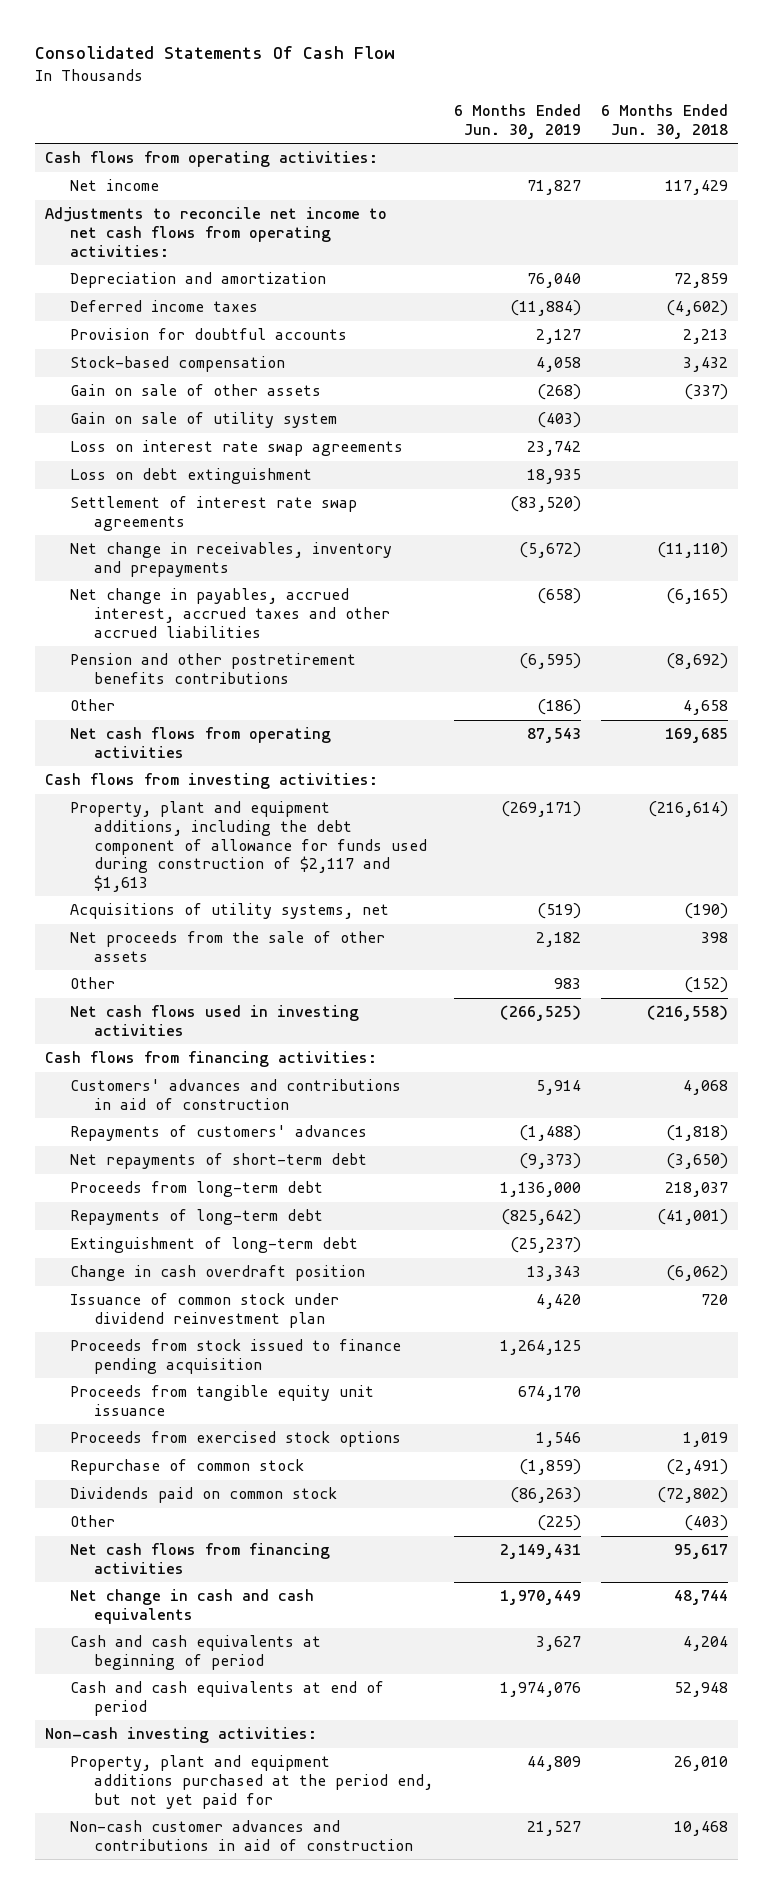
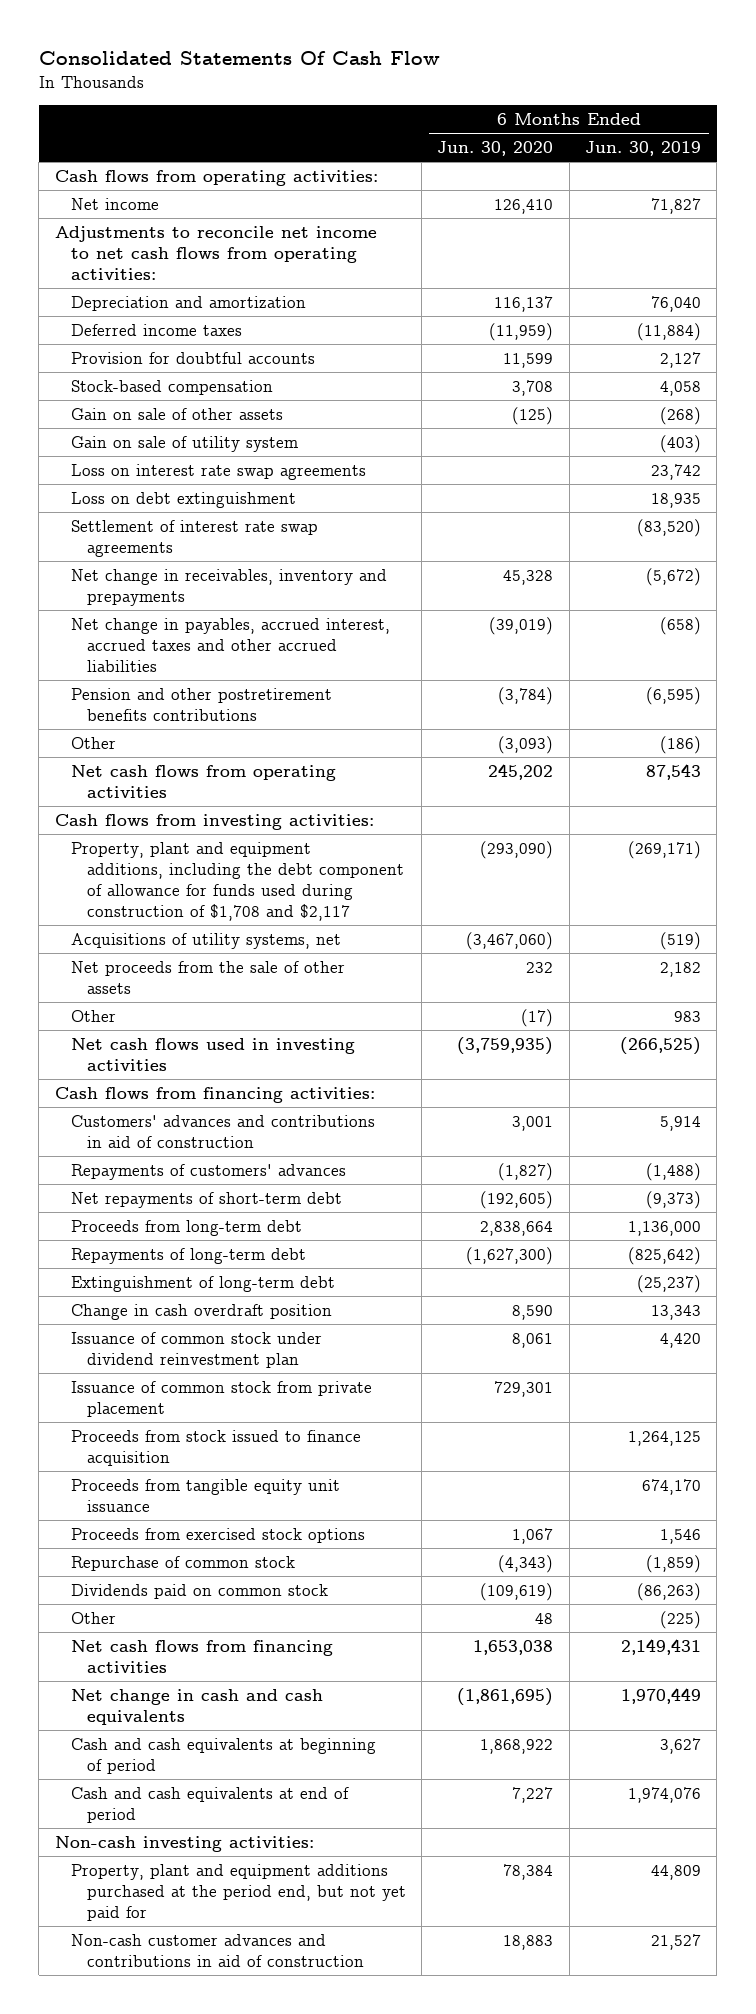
[601,103,729,139] 6 Months Ended Jun. 30, 2018 -> none
none -> [437,140,554,156] Jun. 30, 2020
[69,801,428,893] Property, plant and equipment additions, including the debt component of allowance for funds used during construction of $2,117 and $1,613 -> [70,841,404,921] Property, plant and equipment additions, including the debt component of allowance for funds used during construction of $1,708 and $2,117
none -> [70,1380,372,1417] Issuance of common stock from private placement
[69,1339,401,1375] Proceeds from stock issued to finance pending acquisition -> [70,1429,361,1466] Proceeds from stock issued to finance acquisition

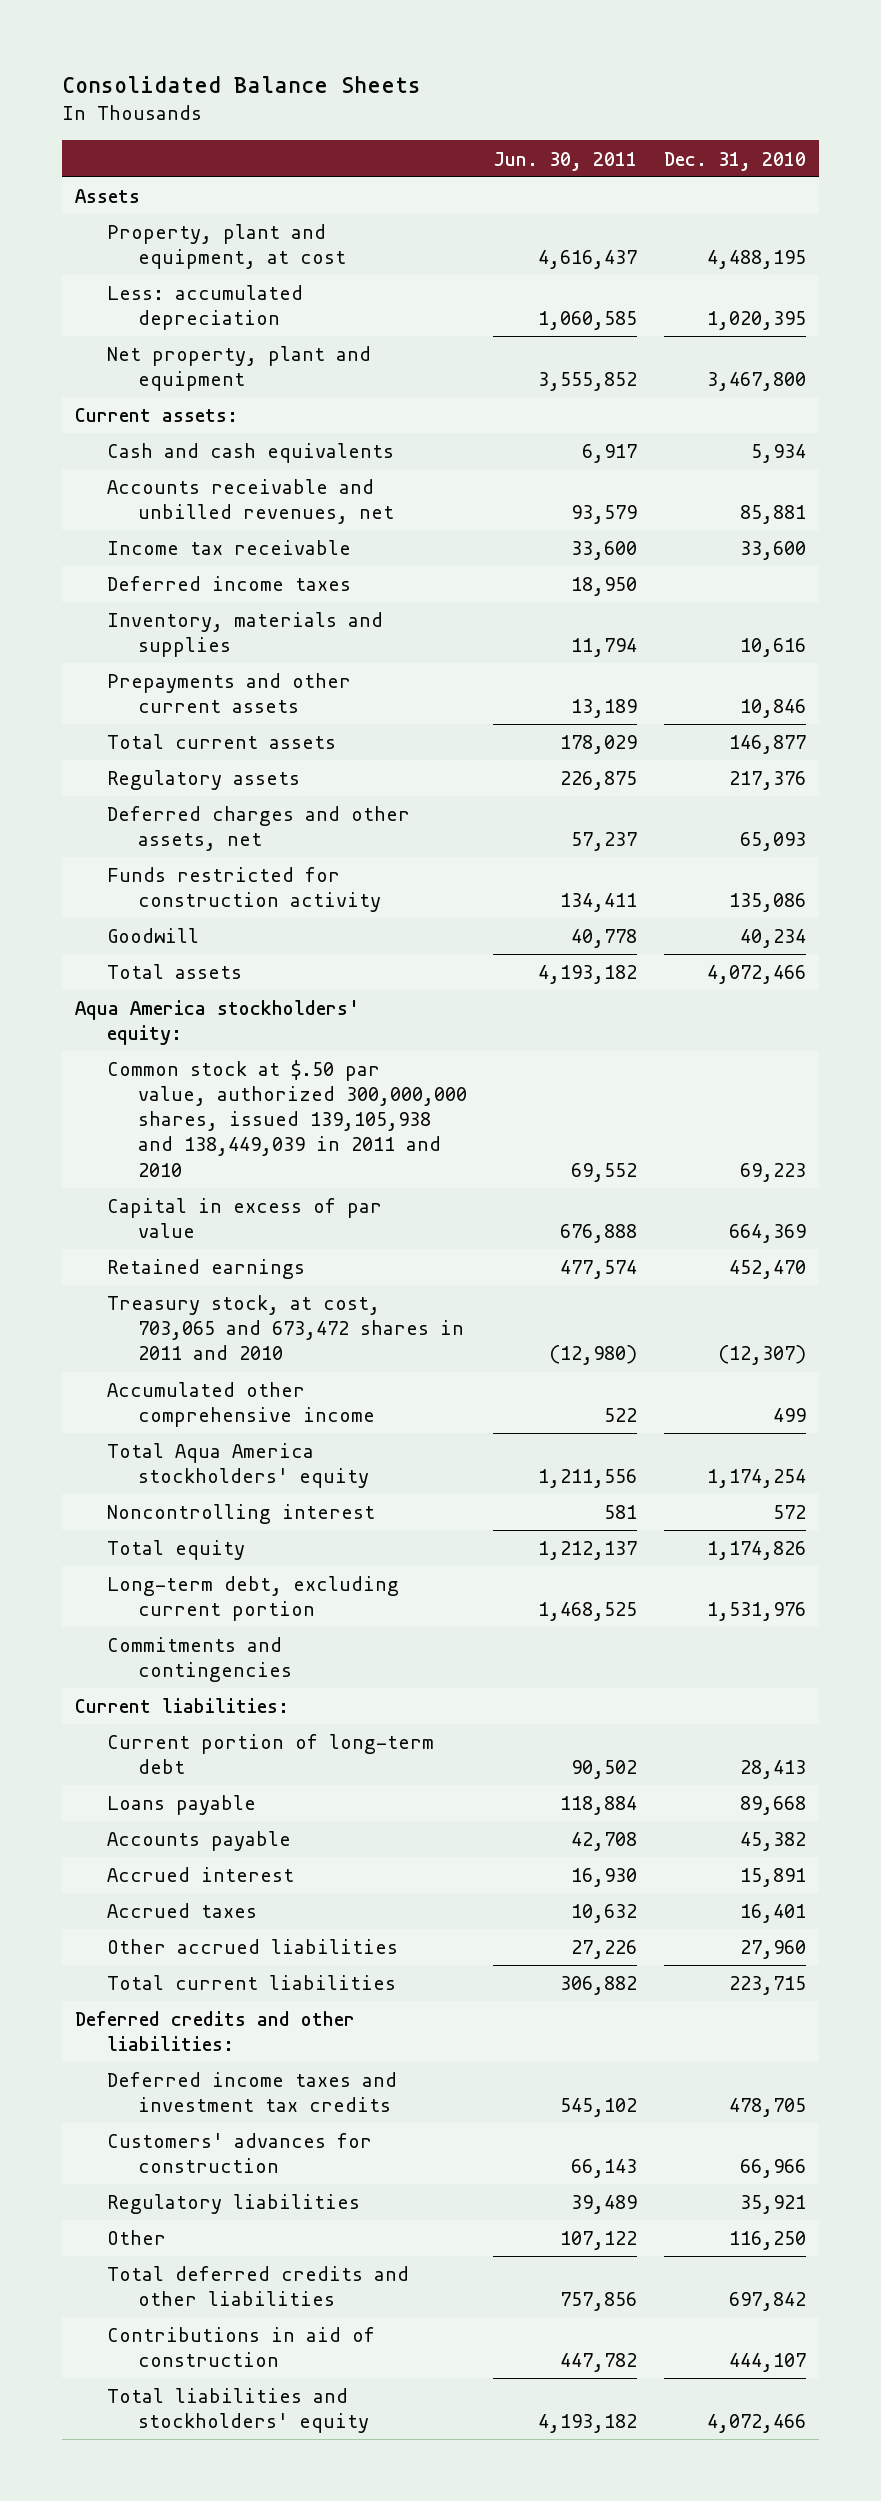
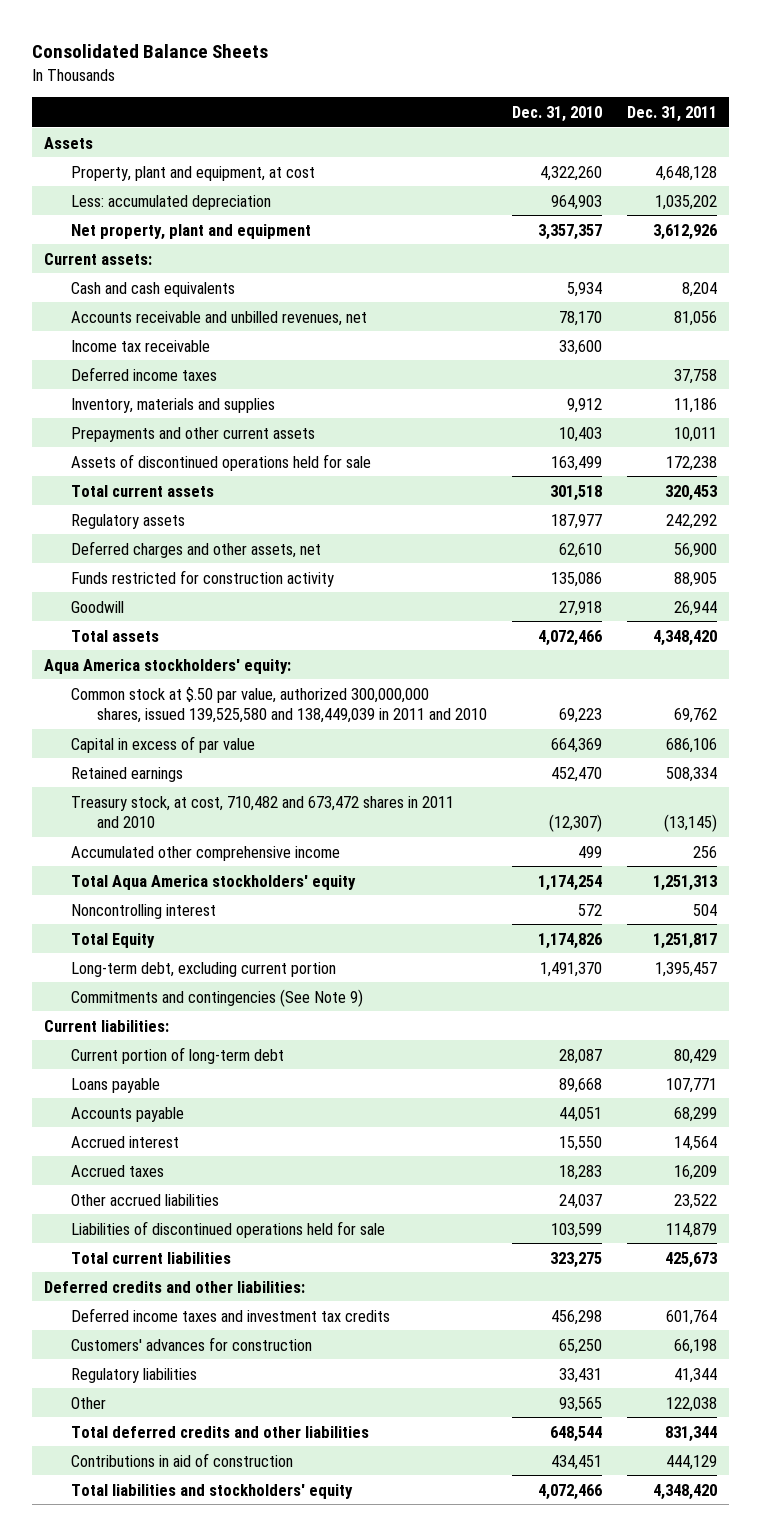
[493,151,638,171] Jun. 30, 2011 -> none
none -> [627,105,718,122] Dec. 31, 2011
[706,250,806,270] 4,488,195 -> [540,165,603,181] 4,322,260
[706,311,806,331] 1,020,395 -> [551,194,603,210] 964,903
[706,372,806,392] 3,467,800 -> [538,223,603,240] 3,357,357
[739,505,806,525] 85,881 -> [559,310,603,326] 78,170
[739,638,806,658] 10,616 -> [567,397,603,413] 9,912
[739,699,806,719] 10,846 -> [559,426,603,442] 10,403
none -> [70,453,371,471] Assets of discontinued operations held for sale
[728,735,806,755] 146,877 -> [550,484,603,501] 301,518
[728,771,806,791] 217,376 -> [551,513,603,529] 187,977
[739,832,806,852] 65,093 -> [559,542,603,558] 62,610
[739,929,806,949] 40,234 -> [559,600,603,616] 27,918
[106,1060,467,1177] Common stock at $.50 par value, authorized 300,000,000 shares, issued 139,105,938 and 138,449,039 in 2011 and 2010 -> [70,686,488,724] Common stock at $.50 par value, authorized 300,000,000 shares, issued 139,525,580 and 138,449,039 in 2011 and 2010
[106,1295,464,1361] Treasury stock, at cost, 703,065 and 673,472 shares in 2011 and 2010 -> [70,795,454,829] Treasury stock, at cost, 710,482 and 673,472 shares in 2011 and 2010
[106,1540,245,1561] Total equity -> [70,932,155,948] Total Equity
[706,1602,806,1622] 1,531,976 -> [540,961,603,977] 1,491,370
[106,1637,292,1683] Commitments and contingencies -> [70,988,363,1007] Commitments and contingencies (See Note 9)
[739,1760,806,1780] 28,413 -> [559,1048,603,1064] 28,087
[739,1832,806,1852] 45,382 -> [559,1106,603,1122] 44,051
[739,1868,806,1888] 15,891 -> [559,1135,603,1151] 15,550
[739,1904,806,1924] 16,401 -> [559,1164,603,1180] 18,283
[739,1940,806,1960] 27,960 -> [559,1193,603,1209] 24,037
none -> [70,1220,385,1238] Liabilities of discontinued operations held for sale
[728,1976,806,1996] 223,715 -> [550,1251,603,1268] 323,275
[728,2098,806,2118] 478,705 -> [551,1309,603,1325] 456,298
[739,2159,806,2179] 66,966 -> [559,1338,603,1354] 65,250
[739,2195,806,2215] 35,921 -> [559,1367,603,1383] 33,431
[728,2231,806,2251] 116,250 -> [559,1396,603,1412] 93,565
[728,2292,806,2312] 697,842 -> [550,1425,603,1442] 648,544
[728,2353,806,2373] 444,107 -> [551,1454,603,1470] 434,451

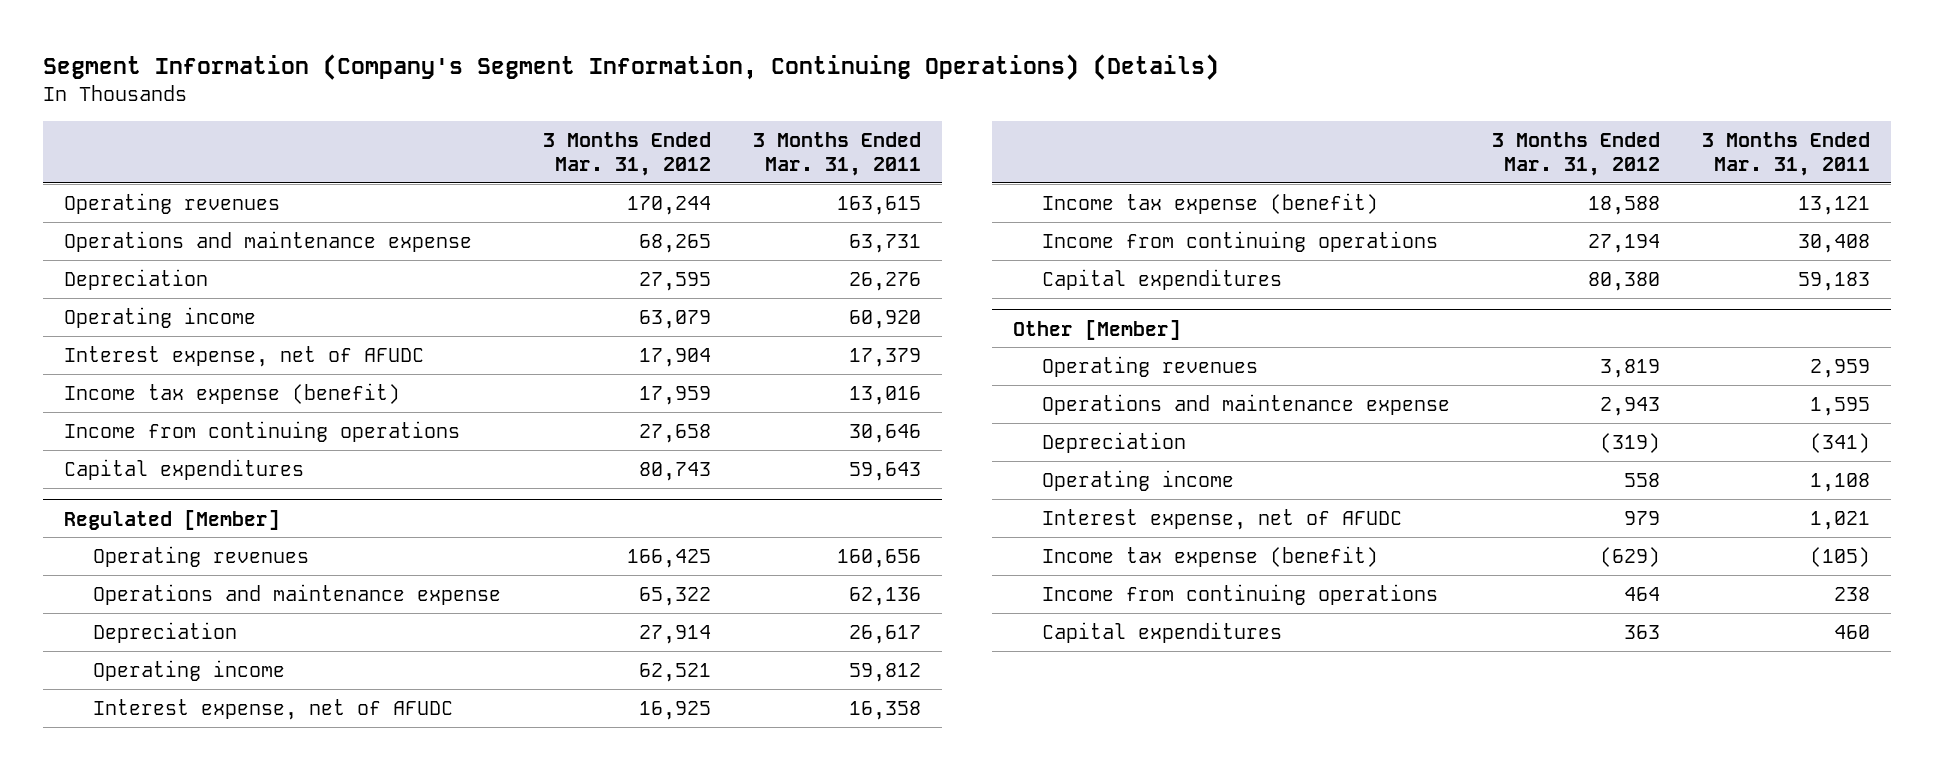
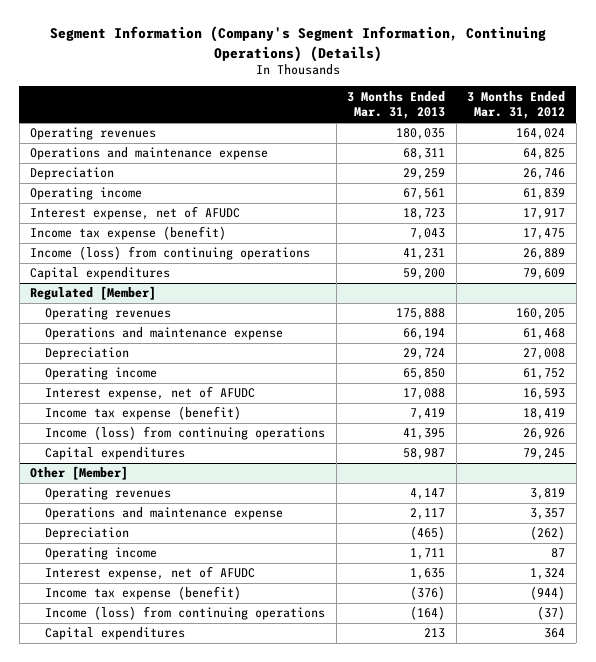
[753,131,922,176] 3 Months Ended Mar. 31, 2011 -> none
none -> [347,90,446,120] 3 Months Ended Mar. 31, 2013
[627,195,712,215] 170,244 -> [516,128,566,141] 164,024
[639,233,712,253] 68,265 -> [523,148,566,161] 64,825
[639,271,712,291] 27,595 -> [523,168,566,181] 26,746
[639,309,712,329] 63,079 -> [523,188,566,201] 61,839
[639,347,712,367] 17,904 -> [523,208,566,221] 17,917
[639,385,712,405] 17,959 -> [523,228,566,241] 17,475
[64,420,461,442] Income from continuing operations -> [30,246,311,261] Income (loss) from continuing operations
[639,423,712,443] 27,658 -> [523,248,566,261] 26,889
[639,461,712,481] 80,743 -> [523,268,566,281] 79,609
[627,548,712,568] 166,425 -> [516,308,566,321] 160,205
[639,586,712,606] 65,322 -> [523,328,566,341] 61,468
[639,624,712,644] 27,914 -> [523,348,566,361] 27,008
[639,662,712,682] 62,521 -> [523,368,566,381] 61,752
[639,700,712,720] 16,925 -> [523,388,566,401] 16,593
[1588,195,1661,215] 18,588 -> [523,408,566,421] 18,419
[1042,230,1439,252] Income from continuing operations -> [45,426,326,441] Income (loss) from continuing operations
[1588,233,1661,253] 27,194 -> [523,428,566,441] 26,926
[1588,271,1661,291] 80,380 -> [523,448,566,461] 79,245
[1600,396,1661,416] 2,943 -> [530,508,566,521] 3,357
[1600,432,1661,453] (319) -> [530,526,566,541] (262)
[1624,472,1661,487] 558 -> [551,548,566,559] 87
[1624,510,1661,525] 979 -> [530,568,566,581] 1,324
[1600,546,1661,567] (629) -> [530,586,566,601] (944)
[1042,583,1439,605] Income from continuing operations -> [45,606,326,621] Income (loss) from continuing operations
[1624,586,1661,601] 464 -> [537,606,566,621] (37)
[1624,624,1661,639] 363 -> [544,628,566,639] 364

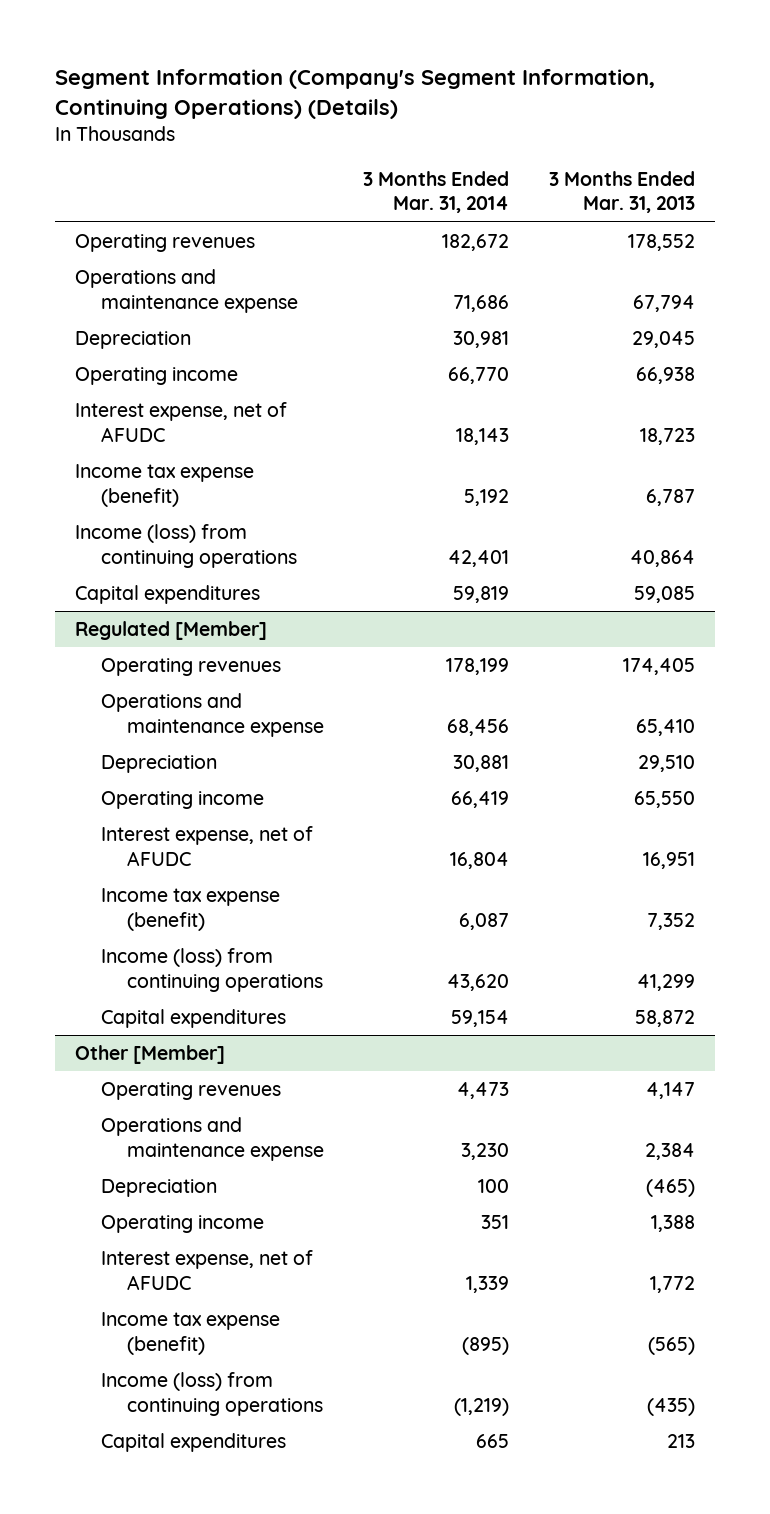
[467,90,566,120] 3 Months Ended Mar. 31, 2012 -> none
none -> [363,170,510,214] 3 Months Ended Mar. 31, 2014
[396,128,446,141] 180,035 -> [627,234,695,252] 178,552
[403,148,446,161] 68,311 -> [632,294,695,312] 67,794
[403,168,446,181] 29,259 -> [631,331,695,349] 29,045
[403,188,446,201] 67,561 -> [635,367,695,385] 66,938
[410,228,446,241] 7,043 -> [645,488,695,506] 6,787
[403,248,446,261] 41,231 -> [629,549,695,567] 40,864
[403,268,446,281] 59,200 -> [633,586,695,604] 59,085
[396,308,446,321] 175,888 -> [622,658,695,676] 174,405
[403,328,446,341] 66,194 -> [635,718,695,736] 65,410
[403,348,446,361] 29,724 -> [637,755,695,773] 29,510
[403,368,446,381] 65,850 -> [633,791,695,809] 65,550
[403,388,446,401] 17,088 -> [642,851,695,869] 16,951
[410,408,446,421] 7,419 -> [646,912,695,930] 7,352
[403,428,446,441] 41,395 -> [636,973,695,991] 41,299
[403,448,446,461] 58,987 -> [634,1010,695,1028] 58,872
[410,508,446,521] 2,117 -> [644,1142,695,1160] 2,384
[410,548,446,561] 1,711 -> [650,1215,695,1233] 1,388
[410,568,446,581] 1,635 -> [649,1275,695,1293] 1,772
[410,586,446,601] (376) -> [647,1336,695,1355] (565)
[410,606,446,621] (164) -> [646,1397,695,1416] (435)

